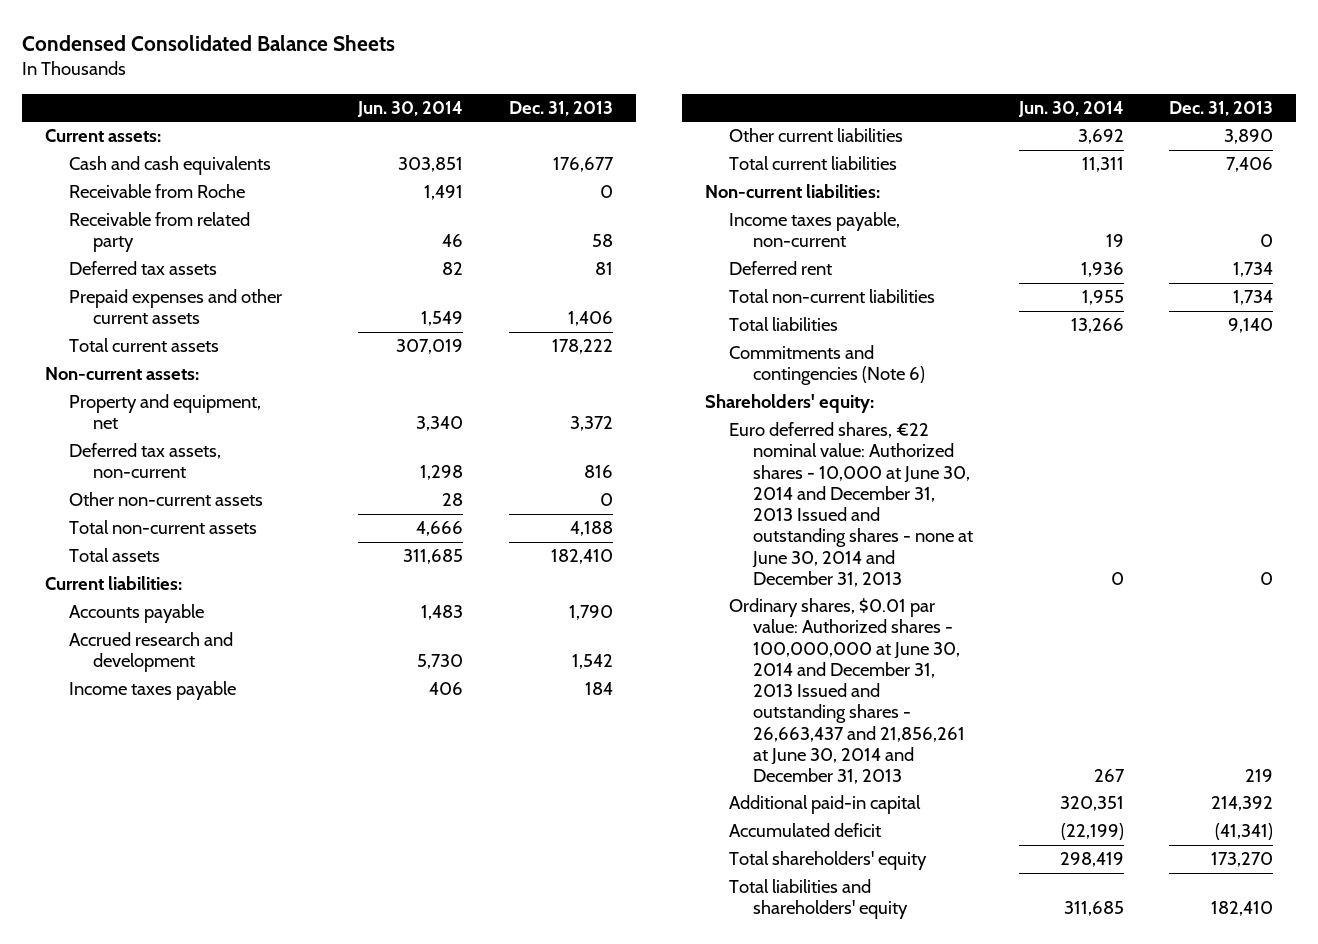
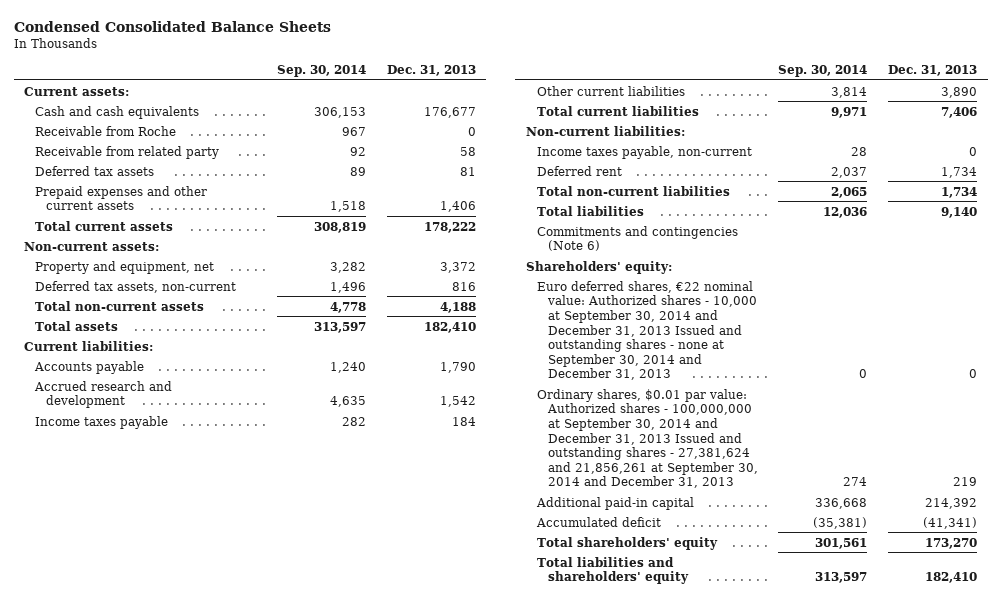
[357,101,464,118] Jun. 30, 2014 -> none
none -> [276,64,366,77] Sep. 30, 2014
[68,492,263,507] Other non-current assets -> none
[728,422,973,587] Euro deferred shares, €22 nominal value: Authorized shares - 10,000 at June 30, 2014 and December 31, 2013 Issued and outstanding shares - none at June 30, 2014 and December 31, 2013 -> [536,280,757,381] Euro deferred shares, €22 nominal value: Authorized shares - 10,000 at September 30, 2014 and December 31, 2013 Issued and outstanding shares - none at September 30, 2014 and December 31, 2013
[728,598,965,785] Ordinary shares, $0.01 par value: Authorized shares - 100,000,000 at June 30, 2014 and December 31, 2013 Issued and outstanding shares - 26,663,437 and 21,856,261 at June 30, 2014 and December 31, 2013 -> [536,388,758,489] Ordinary shares, $0.01 par value: Authorized shares - 100,000,000 at September 30, 2014 and December 31, 2013 Issued and outstanding shares - 27,381,624 and 21,856,261 at September 30, 2014 and December 31, 2013

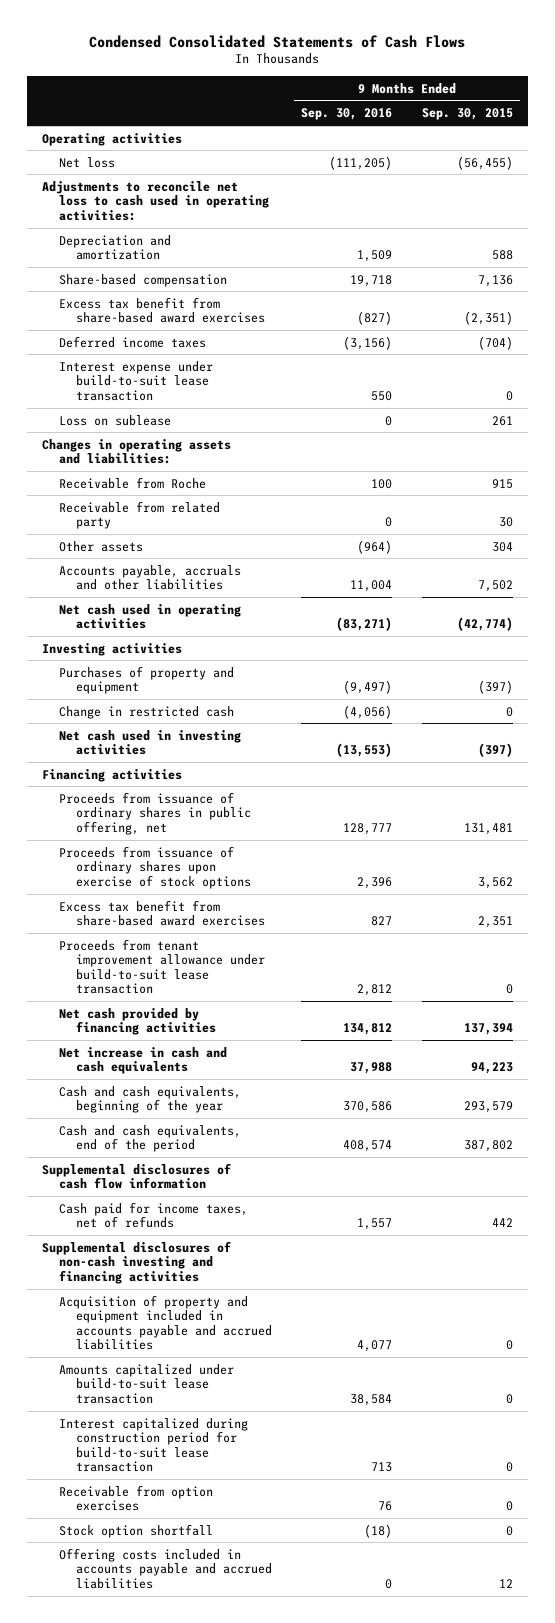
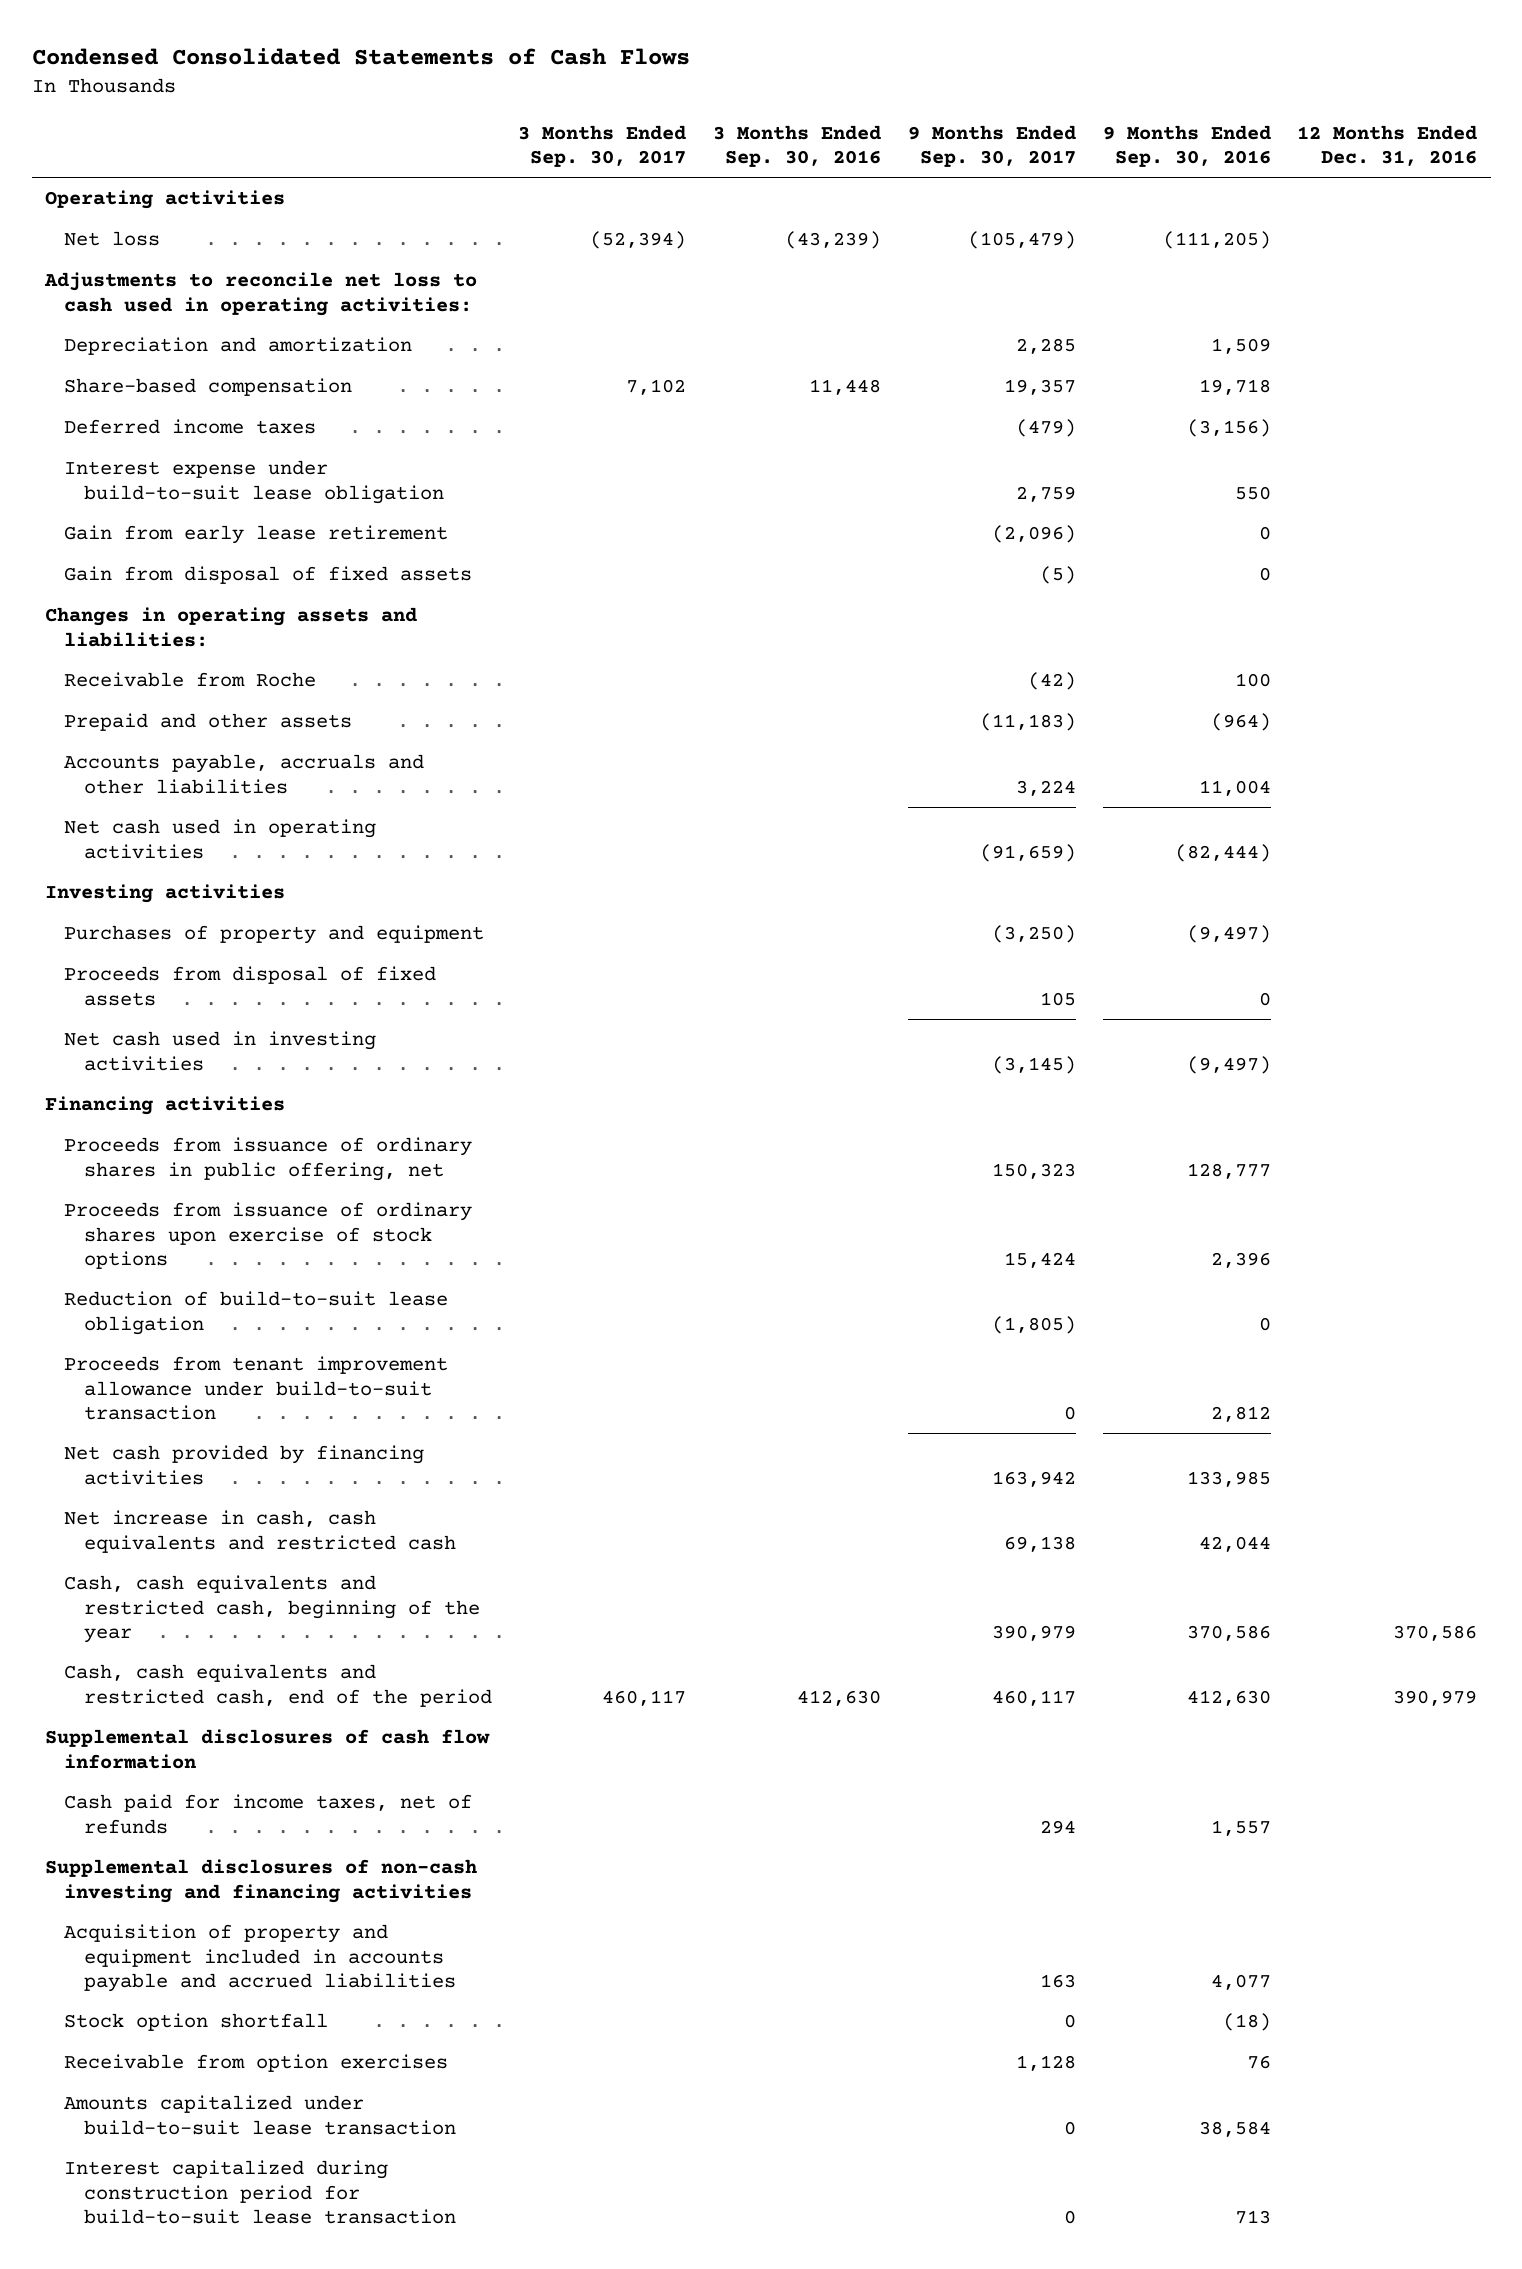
[421,108,513,121] Sep. 30, 2015 -> none
none -> [518,124,687,167] 3 Months Ended Sep. 30, 2017
none -> [713,124,882,167] 3 Months Ended Sep. 30, 2016
none -> [907,124,1076,167] 9 Months Ended Sep. 30, 2017
none -> [1297,124,1478,166] 12 Months Ended Dec. 31, 2016
[58,296,265,324] Excess tax benefit from share-based award exercises -> none
[58,414,171,426] Loss on sublease -> none
[58,360,213,401] Interest expense under build-to-suit lease transaction -> [64,460,444,504] Interest expense under build-to-suit lease obligation
none -> [64,525,449,545] Gain from early lease retirement
none -> [64,566,473,585] Gain from disposal of fixed assets
[58,500,220,530] Receivable from related party -> none
[58,540,143,552] Other assets -> [64,713,353,732] Prepaid and other assets
[336,617,393,632] (83,271) -> [1174,843,1271,862] (82,444)
[58,705,234,719] Change in restricted cash -> none
none -> [64,966,437,1006] Proceeds from disposal of fixed assets
[336,743,393,758] (13,553) -> [1186,1055,1271,1074] (9,497)
[58,899,265,927] Excess tax benefit from share-based award exercises -> none
none -> [64,1291,449,1335] Reduction of build-to-suit lease obligation
[58,938,265,995] Proceeds from tenant improvement allowance under build-to-suit lease transaction -> [64,1356,449,1420] Proceeds from tenant improvement allowance under build-to-suit transaction
[343,1023,393,1036] 134,812 -> [1186,1470,1271,1487] 133,985
[58,1046,227,1075] Net increase in cash and cash equivalents -> [64,1510,456,1553] Net increase in cash, cash equivalents and restricted cash
[350,1062,393,1075] 37,988 -> [1198,1535,1271,1552] 42,044
[58,1085,241,1114] Cash and cash equivalents, beginning of the year -> [64,1575,480,1643] Cash, cash equivalents and restricted cash, beginning of the year
[58,1124,241,1153] Cash and cash equivalents, end of the period -> [64,1664,492,1707] Cash, cash equivalents and restricted cash, end of the period
[343,1140,393,1153] 408,574 -> [1186,1689,1271,1706] 412,630
[58,1523,213,1538] Stock option shortfall -> [64,2013,329,2032] Stock option shortfall
[58,1484,213,1512] Receivable from option exercises -> [64,2054,449,2073] Receivable from option exercises
[58,1547,272,1589] Offering costs included in accounts payable and accrued liabilities -> none

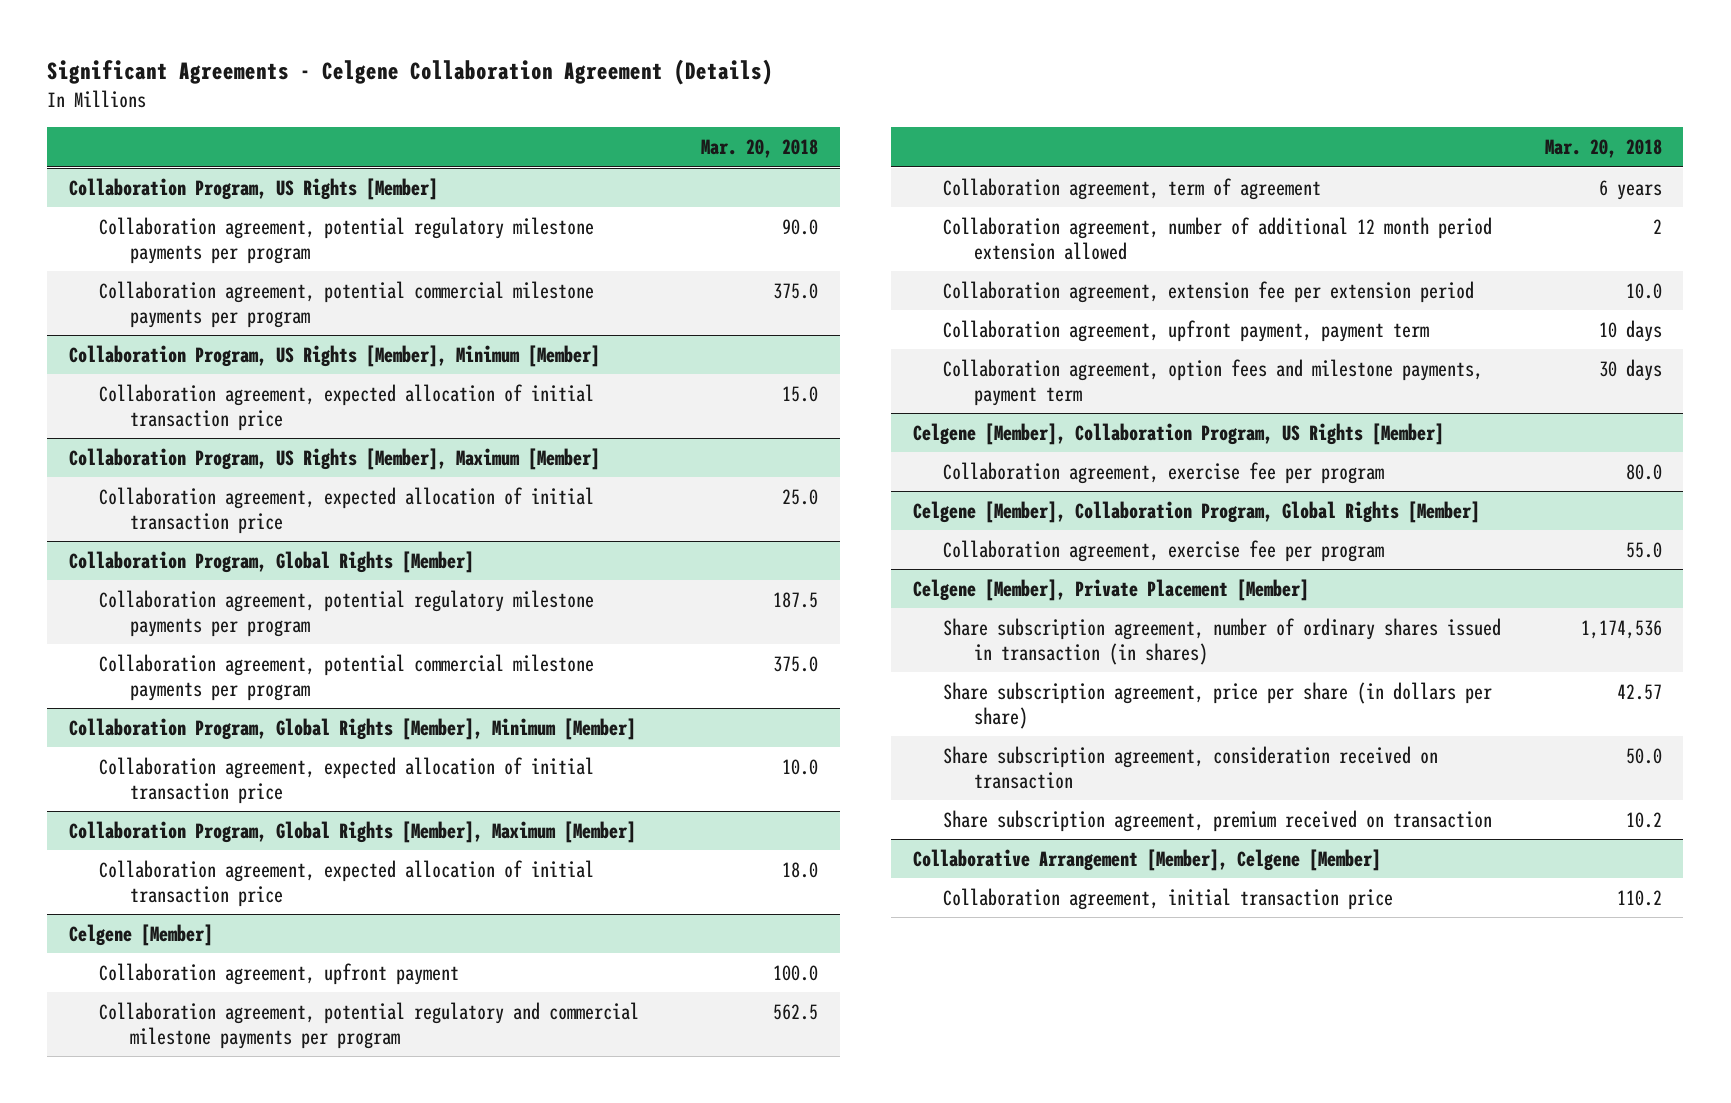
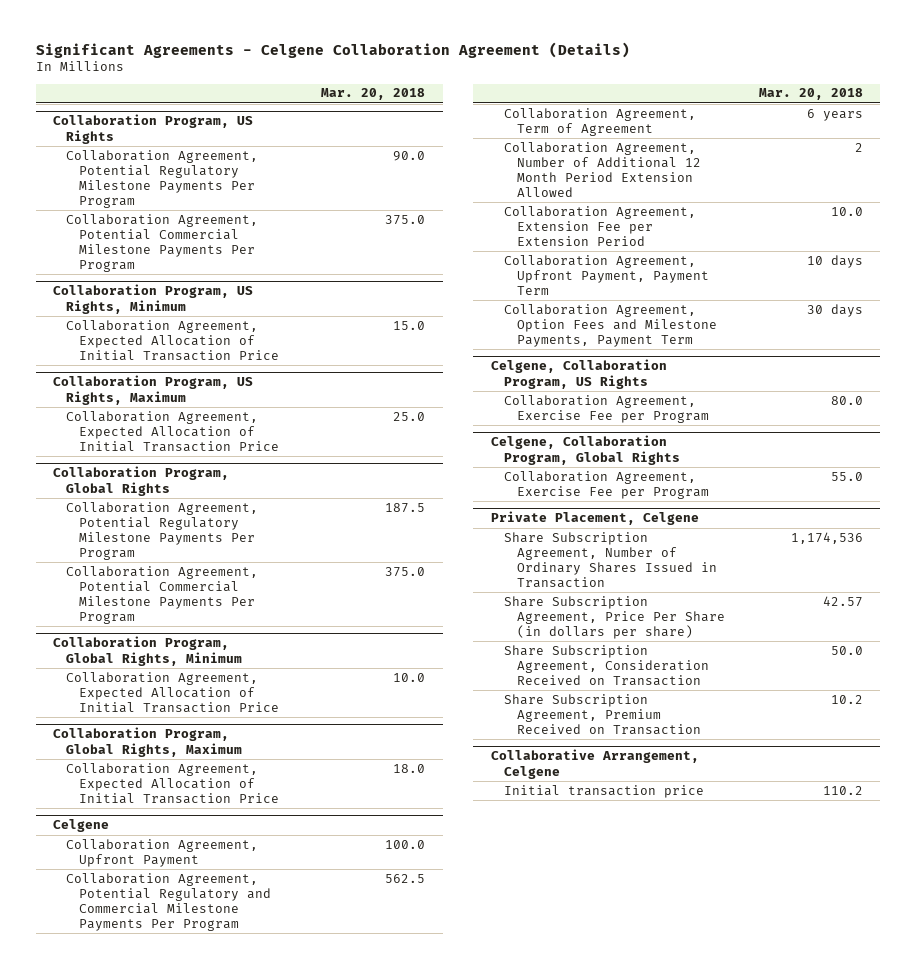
[68,177,438,200] Collaboration Program, US Rights [Member] -> [52,114,253,144] Collaboration Program, US Rights
[99,216,595,265] Collaboration agreement, potential regulatory milestone payments per program -> [65,149,258,209] Collaboration Agreement, Potential Regulatory Milestone Payments Per Program
[99,280,595,329] Collaboration agreement, potential commercial milestone payments per program -> [65,213,258,273] Collaboration Agreement, Potential Commercial Milestone Payments Per Program
[68,344,600,367] Collaboration Program, US Rights [Member], Minimum [Member] -> [52,284,253,314] Collaboration Program, US Rights, Minimum
[99,383,595,432] Collaboration agreement, expected allocation of initial transaction price -> [65,319,279,362] Collaboration Agreement, Expected Allocation of Initial Transaction Price
[68,447,600,470] Collaboration Program, US Rights [Member], Maximum [Member] -> [52,375,253,405] Collaboration Program, US Rights, Maximum
[99,486,595,535] Collaboration agreement, expected allocation of initial transaction price -> [65,410,279,453] Collaboration Agreement, Expected Allocation of Initial Transaction Price
[68,550,474,573] Collaboration Program, Global Rights [Member] -> [52,466,229,496] Collaboration Program, Global Rights
[99,589,595,638] Collaboration agreement, potential regulatory milestone payments per program -> [65,501,258,561] Collaboration Agreement, Potential Regulatory Milestone Payments Per Program
[99,653,595,702] Collaboration agreement, potential commercial milestone payments per program -> [65,565,258,625] Collaboration Agreement, Potential Commercial Milestone Payments Per Program
[68,717,636,740] Collaboration Program, Global Rights [Member], Minimum [Member] -> [52,636,242,666] Collaboration Program, Global Rights, Minimum
[99,756,595,805] Collaboration agreement, expected allocation of initial transaction price -> [65,671,279,714] Collaboration Agreement, Expected Allocation of Initial Transaction Price
[68,820,636,843] Collaboration Program, Global Rights [Member], Maximum [Member] -> [52,727,242,757] Collaboration Program, Global Rights, Maximum
[99,859,595,908] Collaboration agreement, expected allocation of initial transaction price -> [65,762,279,805] Collaboration Agreement, Expected Allocation of Initial Transaction Price
[68,923,213,946] Celgene [Member] -> [52,819,109,833] Celgene
[99,962,460,985] Collaboration agreement, upfront payment -> [65,838,258,867] Collaboration Agreement, Upfront Payment
[99,1001,640,1050] Collaboration agreement, potential regulatory and commercial milestone payments per program -> [65,872,271,932] Collaboration Agreement, Potential Regulatory and Commercial Milestone Payments Per Program
[943,177,1322,200] Collaboration agreement, term of agreement -> [503,107,696,136] Collaboration Agreement, Term of Agreement
[943,216,1493,261] Collaboration agreement, number of additional 12 month period extension allowed -> [503,141,701,198] Collaboration Agreement, Number of Additional 12 Month Period Extension Allowed
[943,280,1475,303] Collaboration agreement, extension fee per extension period -> [503,205,696,247] Collaboration Agreement, Extension Fee per Extension Period
[943,319,1430,342] Collaboration agreement, upfront payment, payment term -> [503,254,709,296] Collaboration Agreement, Upfront Payment, Payment Term
[943,358,1484,407] Collaboration agreement, option fees and milestone payments, payment term -> [503,303,717,348] Collaboration Agreement, Option Fees and Milestone Payments, Payment Term
[912,422,1444,445] Celgene [Member], Collaboration Program, US Rights [Member] -> [490,359,667,389] Celgene, Collaboration Program, US Rights
[943,461,1385,484] Collaboration agreement, exercise fee per program -> [503,394,709,423] Collaboration Agreement, Exercise Fee per Program
[912,500,1480,523] Celgene [Member], Collaboration Program, Global Rights [Member] -> [490,435,680,465] Celgene, Collaboration Program, Global Rights
[943,539,1385,562] Collaboration agreement, exercise fee per program -> [503,470,709,499] Collaboration Agreement, Exercise Fee per Program
[912,578,1309,601] Celgene [Member], Private Placement [Member] -> [490,511,699,526] Private Placement, Celgene
[943,617,1502,666] Share subscription agreement, number of ordinary shares issued in transaction (in shares) -> [503,531,717,589] Share Subscription Agreement, Number of Ordinary Shares Issued in Transaction
[943,681,1493,730] Share subscription agreement, price per share (in dollars per share) -> [503,595,725,640] Share Subscription Agreement, Price Per Share (in dollars per share)
[943,745,1439,790] Share subscription agreement, consideration received on transaction -> [503,644,709,687] Share Subscription Agreement, Consideration Received on Transaction
[943,809,1493,832] Share subscription agreement, premium received on transaction -> [503,693,701,736] Share Subscription Agreement, Premium Received on Transaction
[912,848,1381,871] Collaborative Arrangement [Member], Celgene [Member] -> [490,749,699,779] Collaborative Arrangement, Celgene
[943,887,1394,910] Collaboration agreement, initial transaction price -> [503,784,704,798] Initial transaction price

